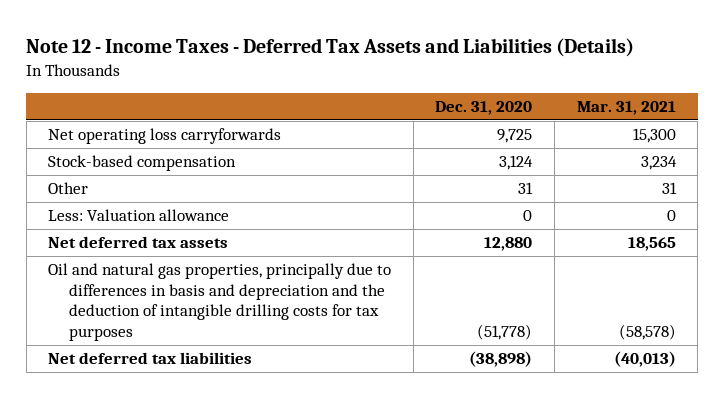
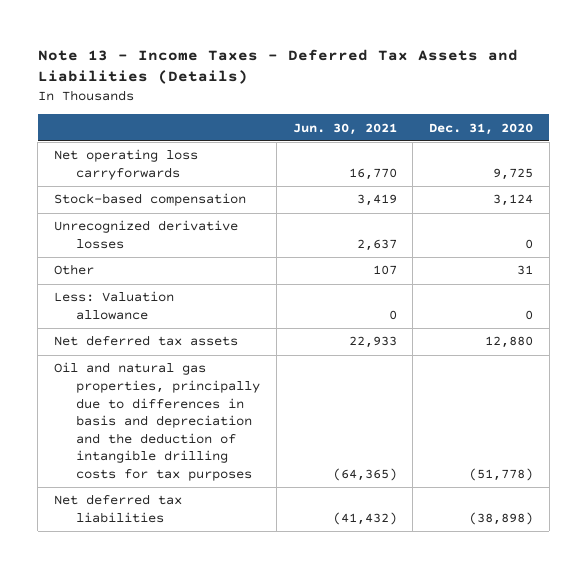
[26,37,635,57] Note 12 - Income Taxes - Deferred Tax Assets and Liabilities (Details) -> [37,48,518,85] Note 13 - Income Taxes - Deferred Tax Assets and Liabilities (Details)
[576,101,676,116] Mar. 31, 2021 -> none
none -> [292,122,397,135] Jun. 30, 2021
none -> [54,220,239,249] Unrecognized derivative losses

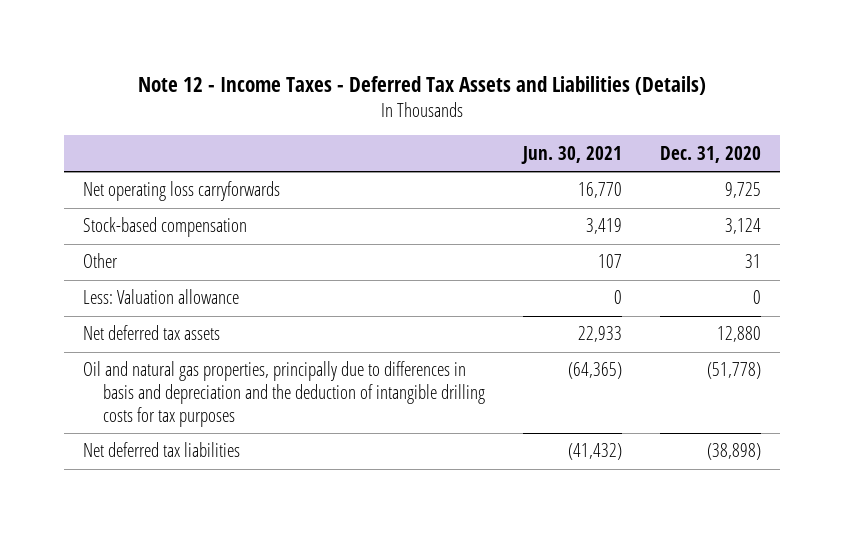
[37,48,518,85] Note 13 - Income Taxes - Deferred Tax Assets and Liabilities (Details) -> [137,76,706,96] Note 12 - Income Taxes - Deferred Tax Assets and Liabilities (Details)
[54,220,239,249] Unrecognized derivative losses -> none

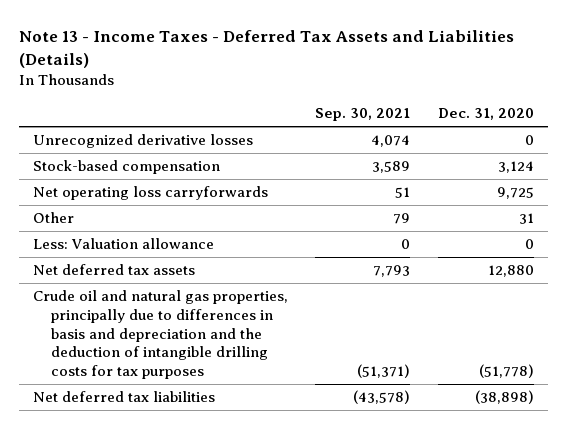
[137,76,706,96] Note 12 - Income Taxes - Deferred Tax Assets and Liabilities (Details) -> [18,29,514,69] Note 13 - Income Taxes - Deferred Tax Assets and Liabilities (Details)
[521,145,623,164] Jun. 30, 2021 -> none
none -> [315,108,411,122] Sep. 30, 2021
none -> [32,134,253,149] Unrecognized derivative losses
[82,181,280,202] Net operating loss carryforwards -> [32,186,268,201] Net operating loss carryforwards
[82,361,485,427] Oil and natural gas properties, principally due to differences in basis and depreciation and the deduction of intangible drilling costs for tax purposes -> [32,290,288,380] Crude oil and natural gas properties, principally due to differences in basis and depreciation and the deduction of intangible drilling costs for tax purposes

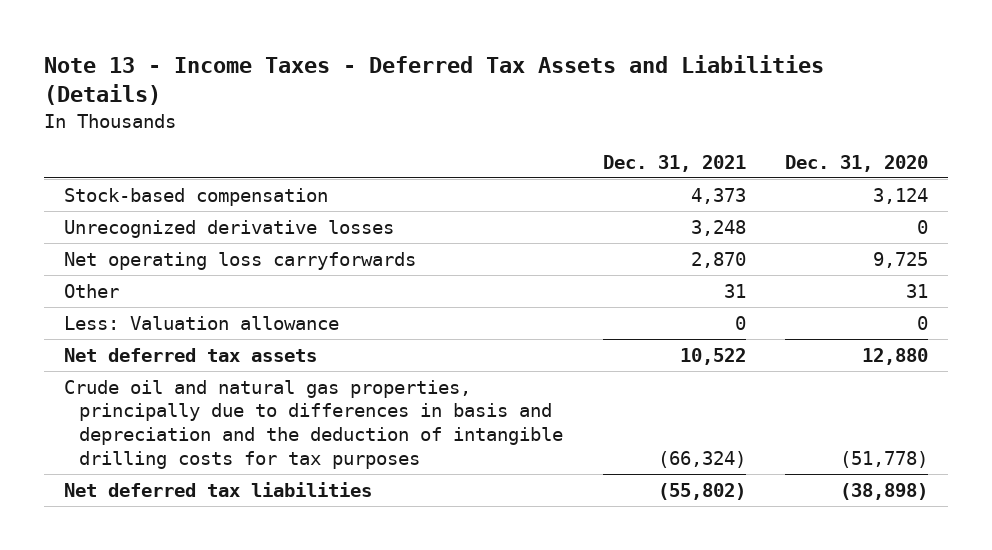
[315,108,411,122] Sep. 30, 2021 -> none
none -> [602,154,746,172] Dec. 31, 2021
[32,134,253,149] Unrecognized derivative losses -> [64,219,395,238] Unrecognized derivative losses

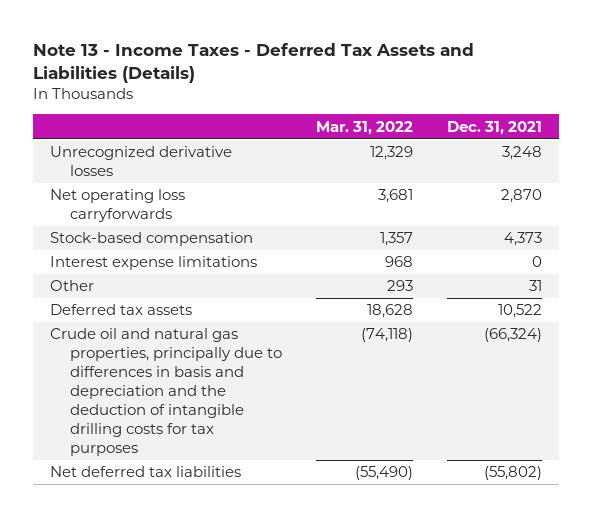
[784,154,928,172] Dec. 31, 2020 -> none
none -> [315,120,413,135] Mar. 31, 2022
[64,187,329,206] Stock-based compensation -> [49,232,253,247] Stock-based compensation
none -> [49,256,257,271] Interest expense limitations
[64,315,340,330] Less: Valuation allowance -> none
[64,347,318,362] Net deferred tax assets -> [49,304,192,316] Deferred tax assets

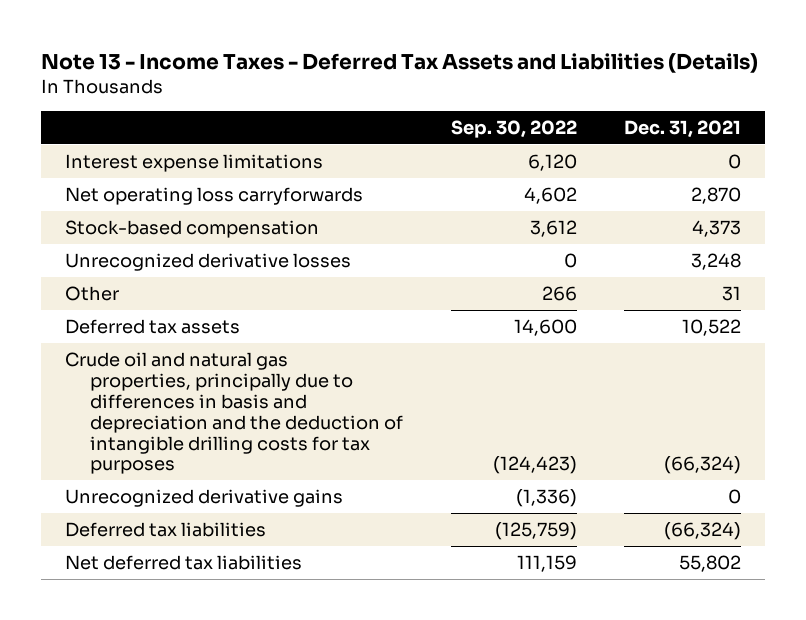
[315,120,413,135] Mar. 31, 2022 -> none
none -> [450,120,577,139] Sep. 30, 2022
[49,256,257,271] Interest expense limitations -> [64,153,323,172] Interest expense limitations
[49,146,232,177] Unrecognized derivative losses -> [64,252,351,271] Unrecognized derivative losses
none -> [64,488,343,507] Unrecognized derivative gains
none -> [64,521,266,537] Deferred tax liabilities
[483,466,542,481] (55,802) -> [679,554,742,572] 55,802

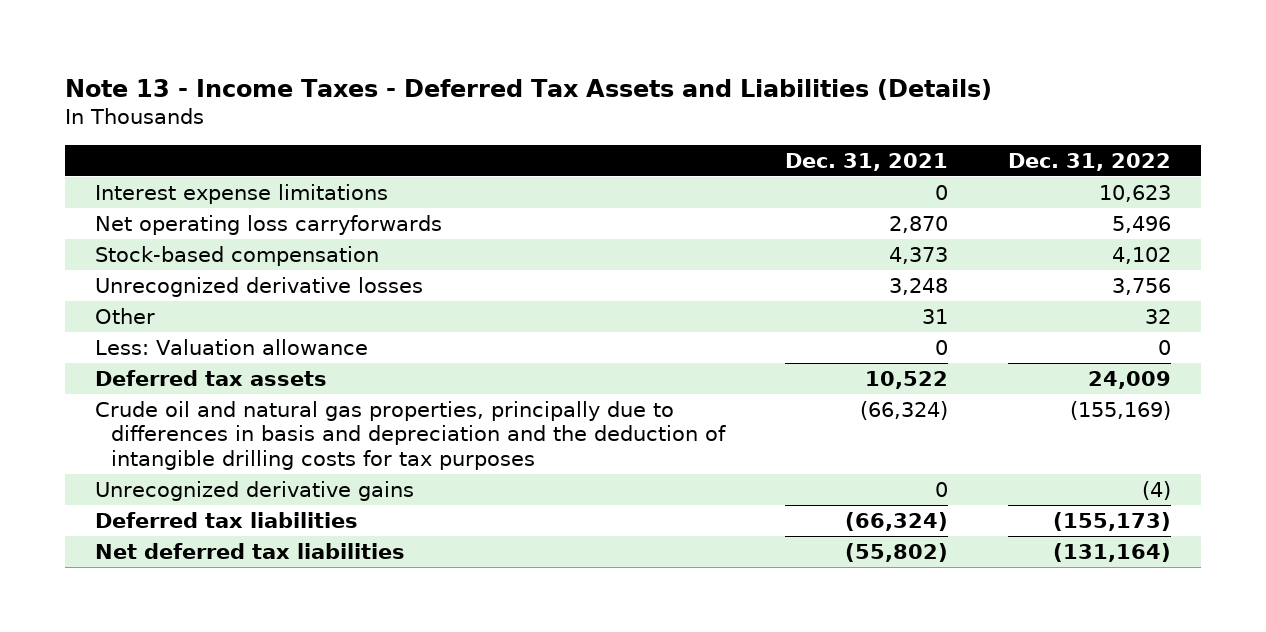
[450,120,577,139] Sep. 30, 2022 -> none
none -> [1007,152,1171,171] Dec. 31, 2022
none -> [95,338,369,355] Less: Valuation allowance
[679,554,742,572] 55,802 -> [844,542,948,562] (55,802)

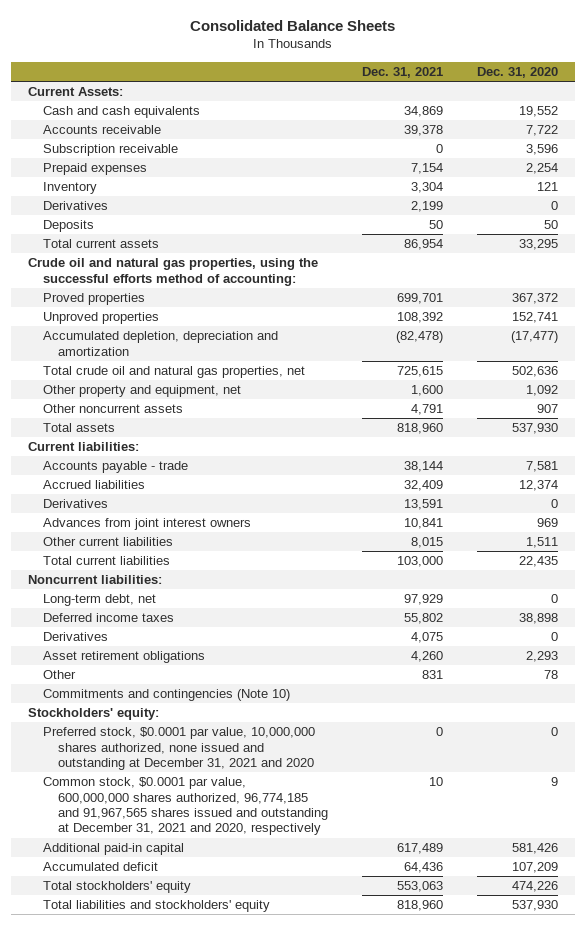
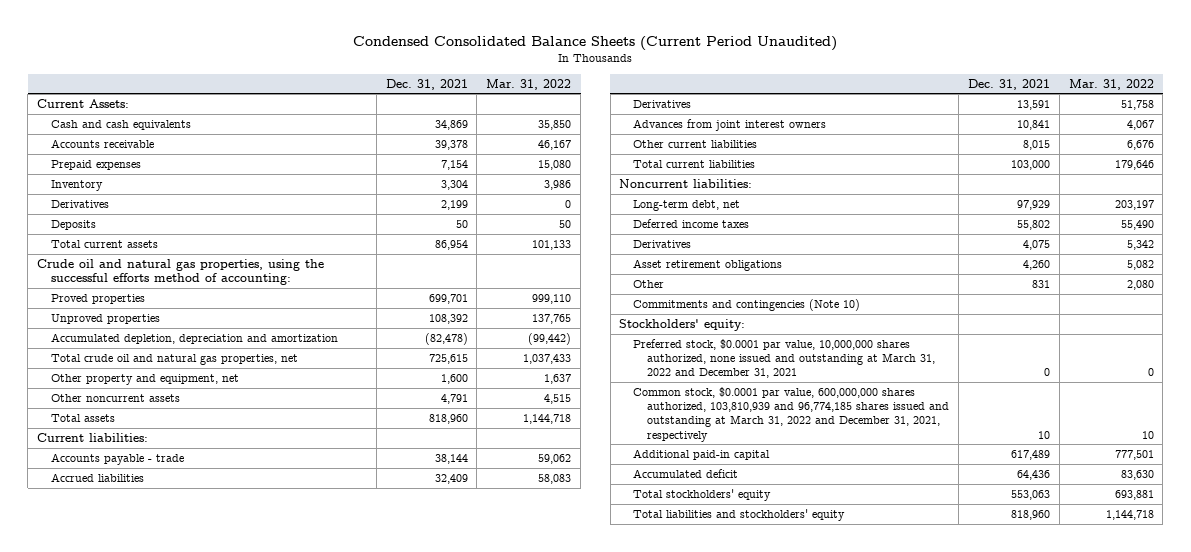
[189,19,395,31] Consolidated Balance Sheets -> [353,36,838,52] Condensed Consolidated Balance Sheets (Current Period Unaudited)
[477,66,559,78] Dec. 31, 2020 -> none
none -> [486,78,572,90] Mar. 31, 2022
[42,144,178,157] Subscription receivable -> none
[42,727,315,771] Preferred stock, $0.0001 par value, 10,000,000 shares authorized, none issued and outstanding at December 31, 2021 and 2020 -> [633,338,936,379] Preferred stock, $0.0001 par value, 10,000,000 shares authorized, none issued and outstanding at March 31, 2022 and December 31, 2021
[42,777,329,836] Common stock, $0.0001 par value, 600,000,000 shares authorized, 96,774,185 and 91,967,565 shares issued and outstanding at December 31, 2021 and 2020, respectively -> [633,386,950,442] Common stock, $0.0001 par value, 600,000,000 shares authorized, 103,810,939 and 96,774,185 shares issued and outstanding at March 31, 2022 and December 31, 2021, respectively

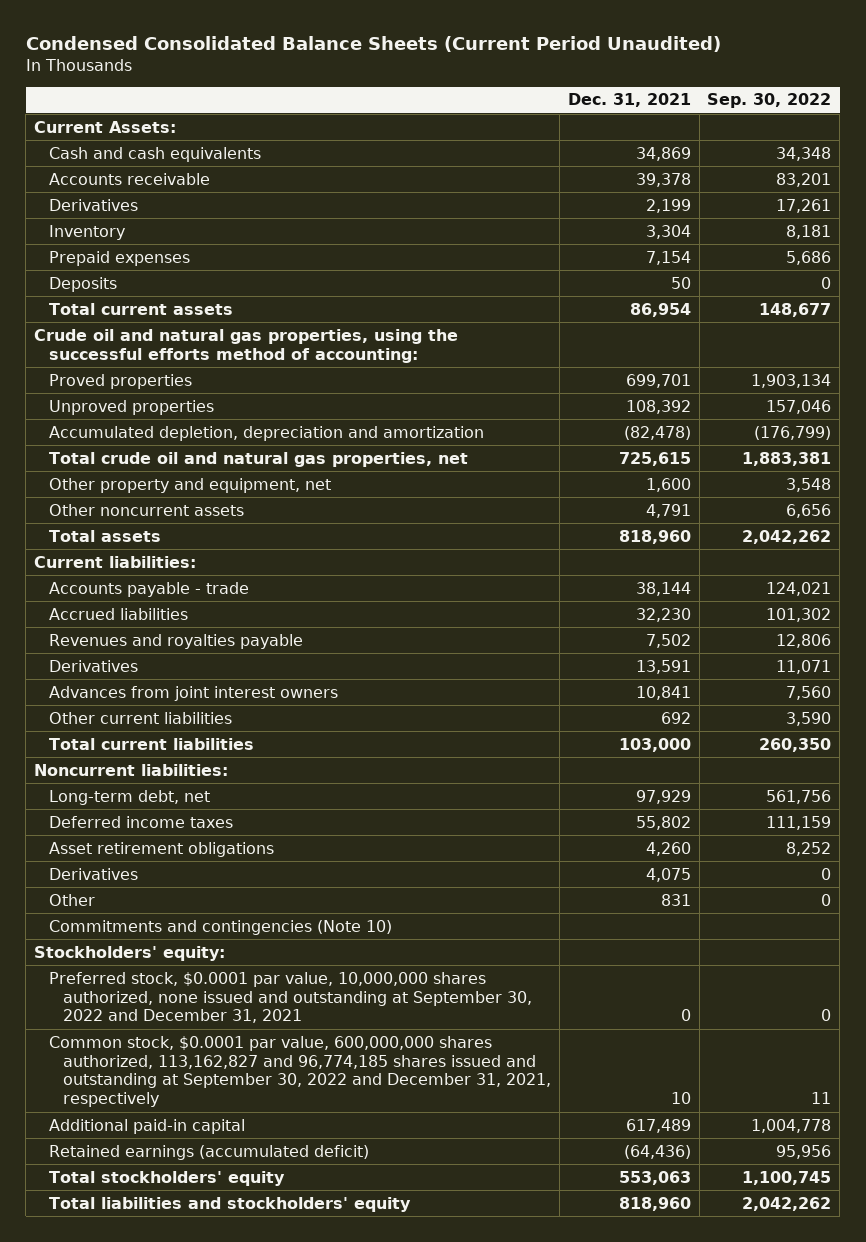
[486,78,572,90] Mar. 31, 2022 -> none
none -> [707,93,832,109] Sep. 30, 2022
[51,179,104,191] Inventory -> [48,224,125,240] Inventory
[51,159,142,170] Prepaid expenses -> [48,250,190,266] Prepaid expenses
[434,473,468,484] 32,409 -> [635,607,691,622] 32,230
none -> [48,633,303,649] Revenues and royalties payable
[1022,139,1050,150] 8,015 -> [660,711,691,724] 692
[633,239,692,248] Derivatives -> [48,867,138,880] Derivatives
[633,338,936,379] Preferred stock, $0.0001 par value, 10,000,000 shares authorized, none issued and outstanding at March 31, 2022 and December 31, 2021 -> [48,971,533,1024] Preferred stock, $0.0001 par value, 10,000,000 shares authorized, none issued and outstanding at September 30, 2022 and December 31, 2021
[633,386,950,442] Common stock, $0.0001 par value, 600,000,000 shares authorized, 103,810,939 and 96,774,185 shares issued and outstanding at March 31, 2022 and December 31, 2021, respectively -> [48,1035,552,1108] Common stock, $0.0001 par value, 600,000,000 shares authorized, 113,162,827 and 96,774,185 shares issued and outstanding at September 30, 2022 and December 31, 2021, respectively
[633,468,739,478] Accumulated deficit -> [48,1144,369,1160] Retained earnings (accumulated deficit)
[1016,469,1050,480] 64,436 -> [623,1144,691,1159] (64,436)

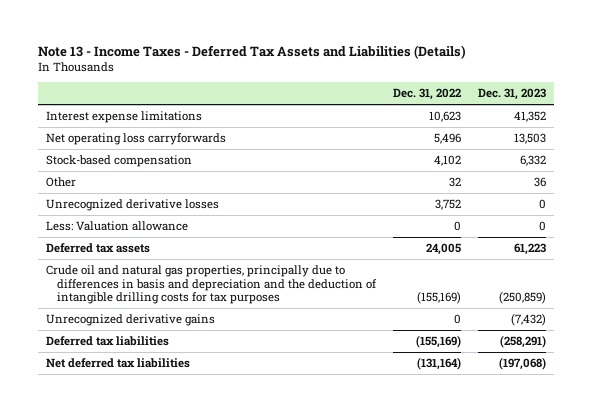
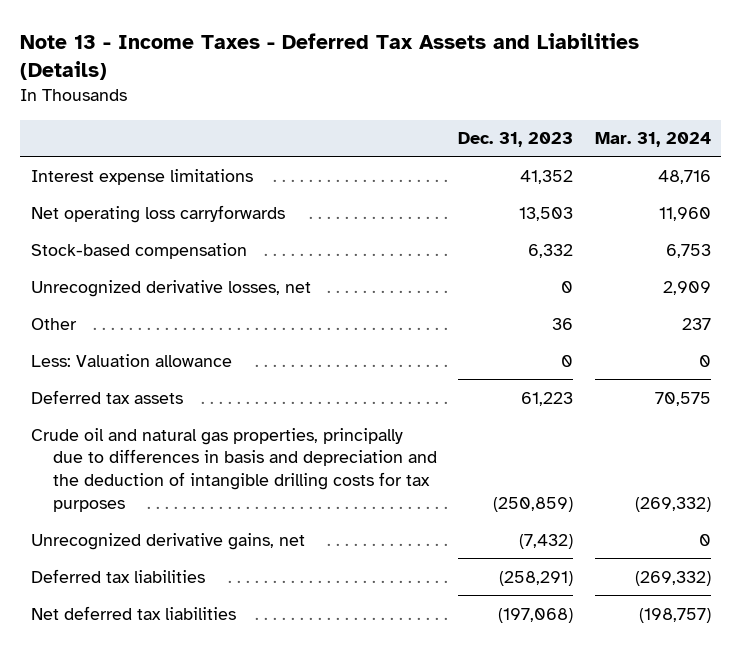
[392,88,461,101] Dec. 31, 2022 -> none
none -> [594,132,711,148] Mar. 31, 2024
none -> [30,279,311,297] Unrecognized derivative losses, net
[46,199,220,212] Unrecognized derivative losses -> none
[46,314,216,327] Unrecognized derivative gains -> [30,532,305,550] Unrecognized derivative gains, net

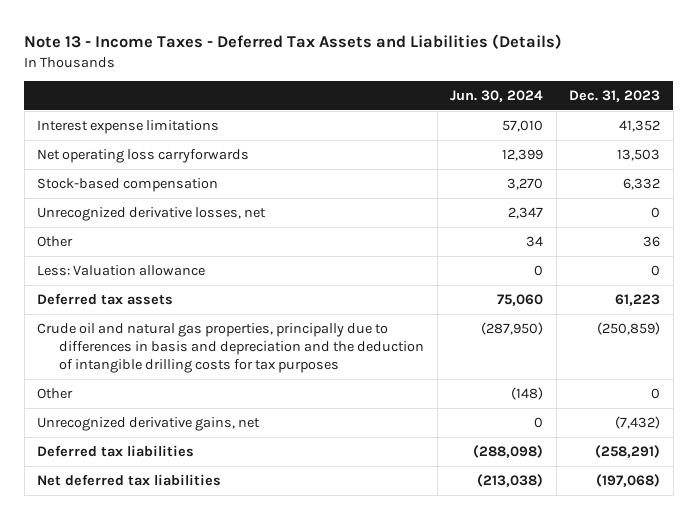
[594,132,711,148] Mar. 31, 2024 -> none
none -> [450,90,544,103] Jun. 30, 2024
none -> [37,387,74,399] Other

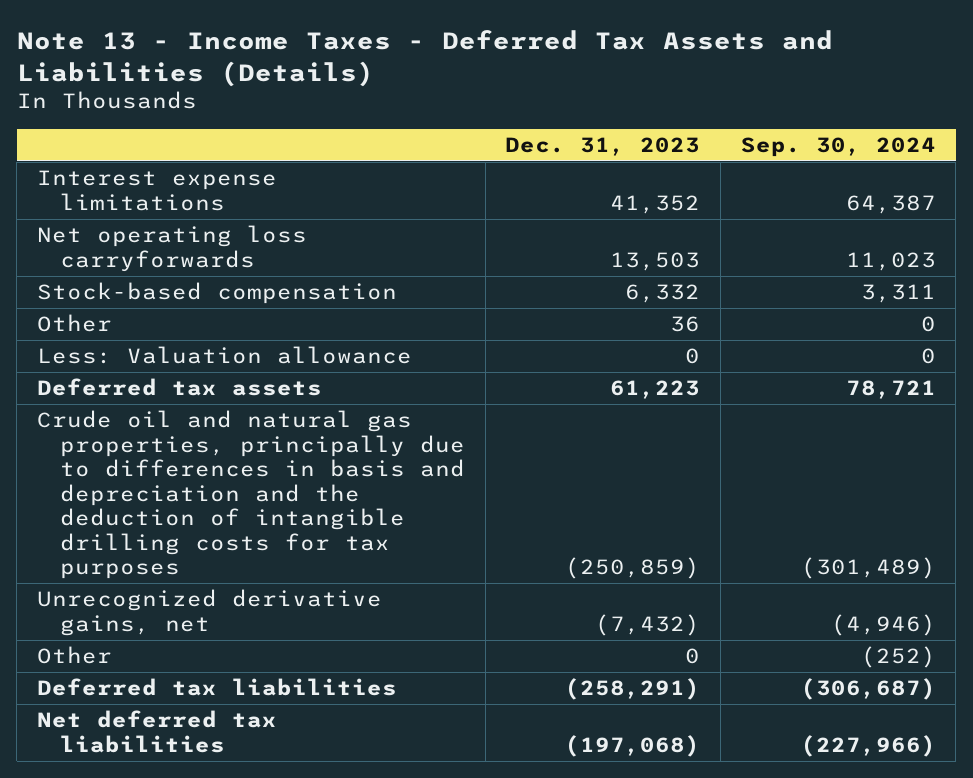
[450,90,544,103] Jun. 30, 2024 -> none
none -> [740,137,936,158] Sep. 30, 2024
[37,206,267,221] Unrecognized derivative losses, net -> none
[37,387,74,399] Other -> [37,646,113,665] Other

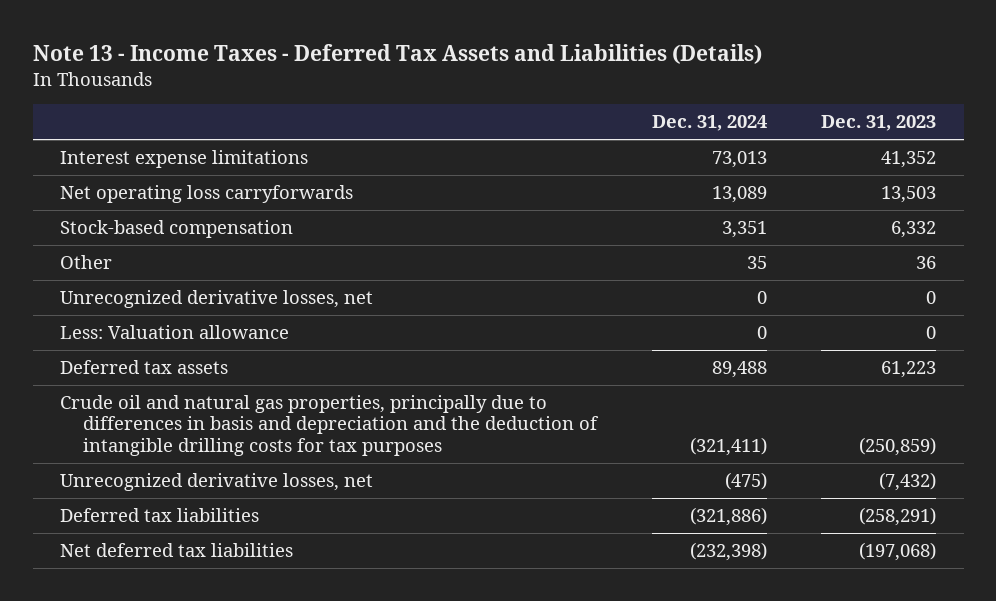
[740,137,936,158] Sep. 30, 2024 -> none
none -> [651,115,767,132] Dec. 31, 2024
none -> [59,290,373,309] Unrecognized derivative losses, net
[37,646,113,665] Other -> none
[37,589,383,636] Unrecognized derivative gains, net -> [59,473,373,492] Unrecognized derivative losses, net

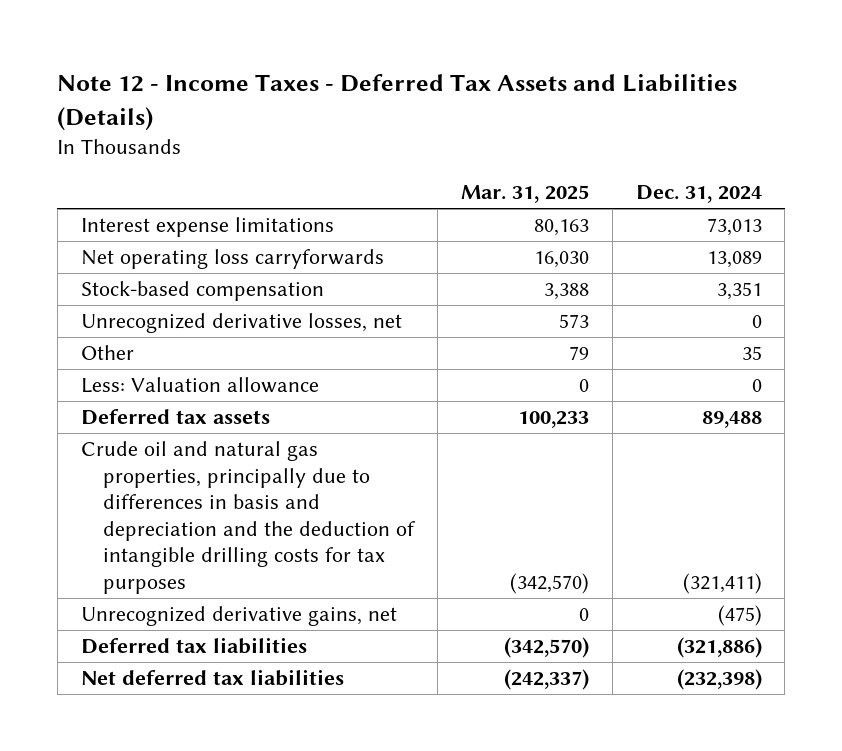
[32,44,762,65] Note 13 - Income Taxes - Deferred Tax Assets and Liabilities (Details) -> [57,74,738,131] Note 12 - Income Taxes - Deferred Tax Assets and Liabilities (Details)
[821,115,937,132] Dec. 31, 2023 -> none
none -> [460,185,589,204] Mar. 31, 2025
[59,255,112,270] Other -> [80,345,134,361] Other
[59,473,373,492] Unrecognized derivative losses, net -> [80,606,397,627] Unrecognized derivative gains, net

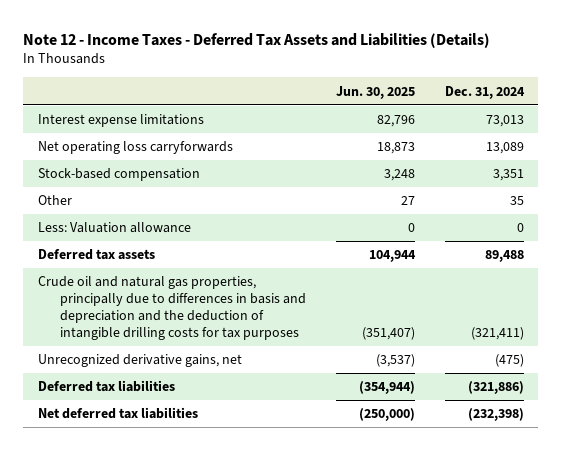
[460,185,589,204] Mar. 31, 2025 -> none
none -> [335,85,415,99] Jun. 30, 2025
[80,313,402,334] Unrecognized derivative losses, net -> none

